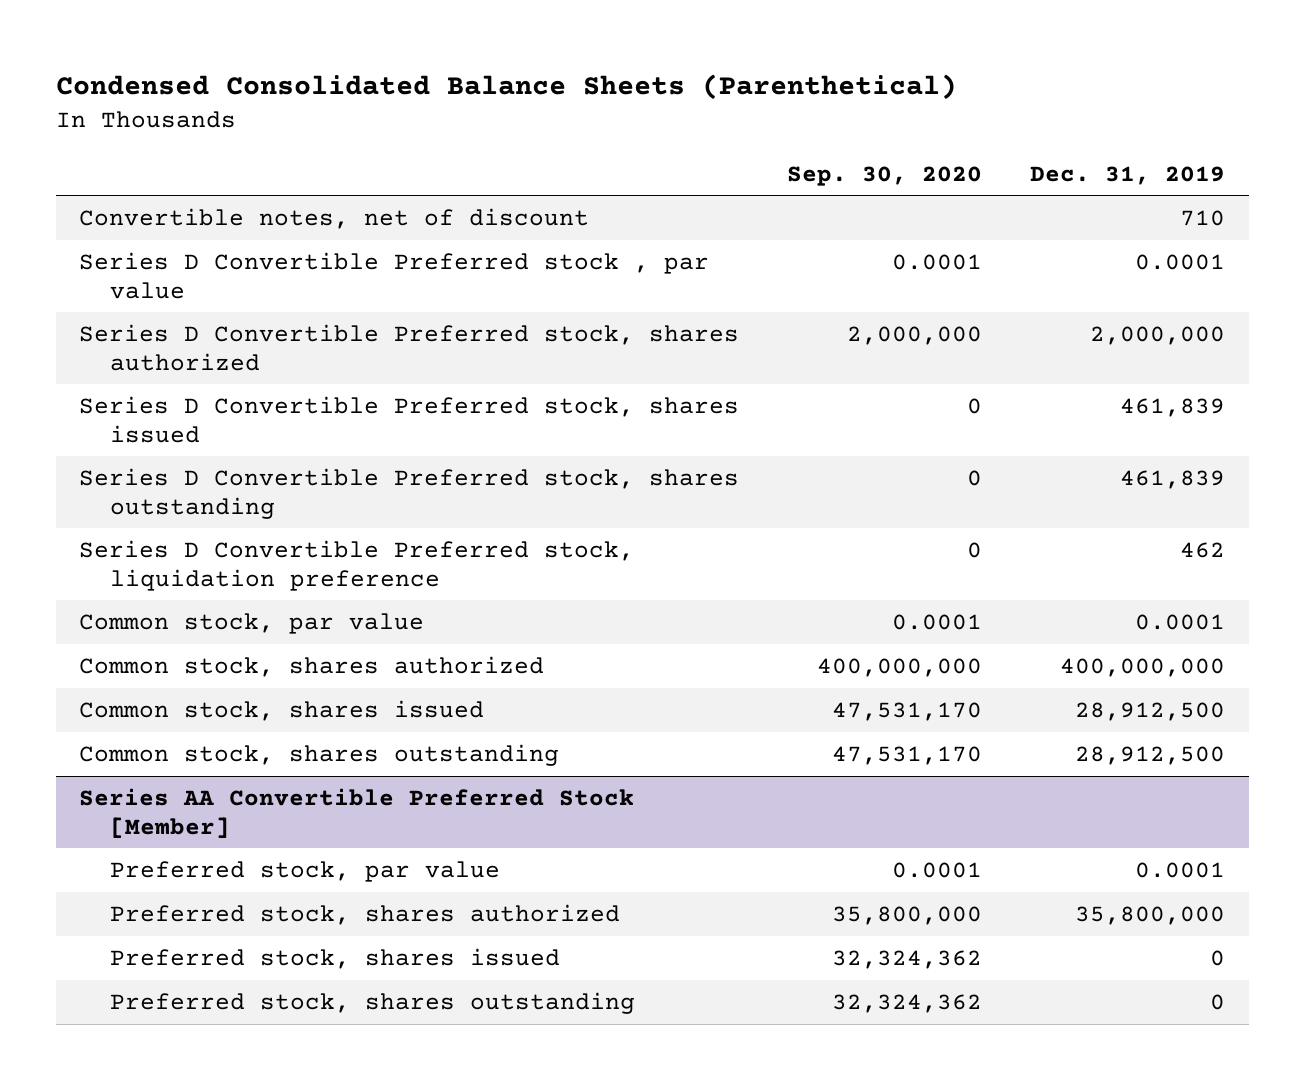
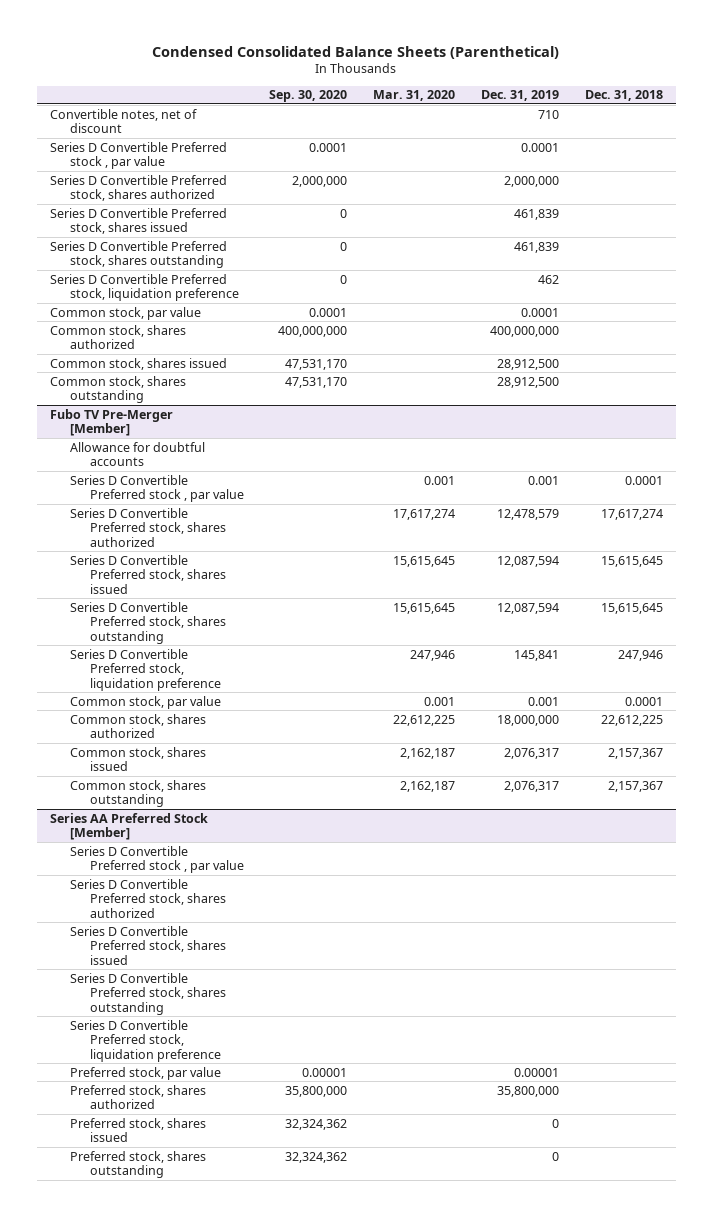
none -> [373,90,456,102] Mar. 31, 2020
none -> [584,90,663,102] Dec. 31, 2018
none -> [50,408,174,437] Fubo TV Pre-Merger [Member]
none -> [69,441,205,467] Allowance for doubtful accounts
none -> [69,474,244,503] Series D Convertible Preferred stock , par value
none -> [69,507,226,547] Series D Convertible Preferred stock, shares authorized
none -> [69,554,226,594] Series D Convertible Preferred stock, shares issued
none -> [69,601,226,644] Series D Convertible Preferred stock, shares outstanding
none -> [69,648,221,691] Series D Convertible Preferred stock, liquidation preference
none -> [69,695,221,709] Common stock, par value
none -> [69,713,206,739] Common stock, shares authorized
none -> [69,746,206,772] Common stock, shares issued
none -> [69,779,206,808] Common stock, shares outstanding
[79,788,635,838] Series AA Convertible Preferred Stock [Member] -> [50,812,209,841] Series AA Preferred Stock [Member]
none -> [69,845,244,874] Series D Convertible Preferred stock , par value
none -> [69,878,226,918] Series D Convertible Preferred stock, shares authorized
none -> [69,925,226,965] Series D Convertible Preferred stock, shares issued
none -> [69,972,226,1015] Series D Convertible Preferred stock, shares outstanding
none -> [69,1019,221,1062] Series D Convertible Preferred stock, liquidation preference
[892,862,983,879] 0.0001 -> [302,1067,348,1077] 0.00001
[1135,862,1226,879] 0.0001 -> [513,1067,559,1077] 0.00001

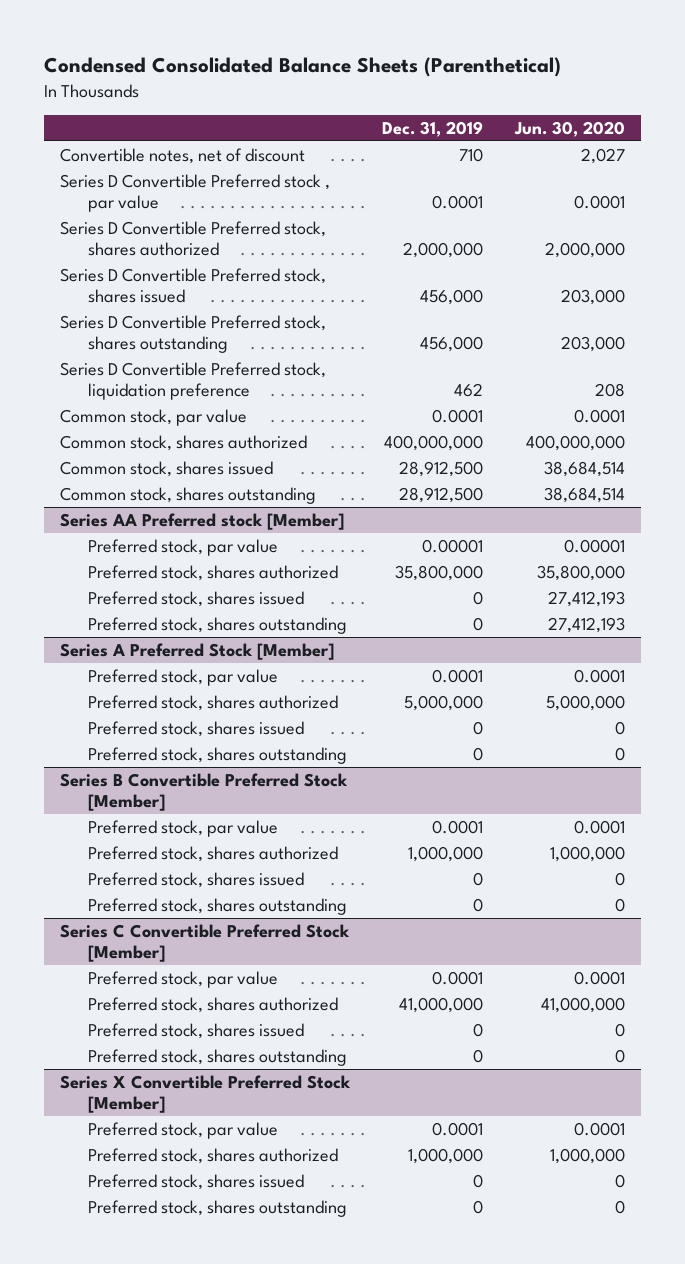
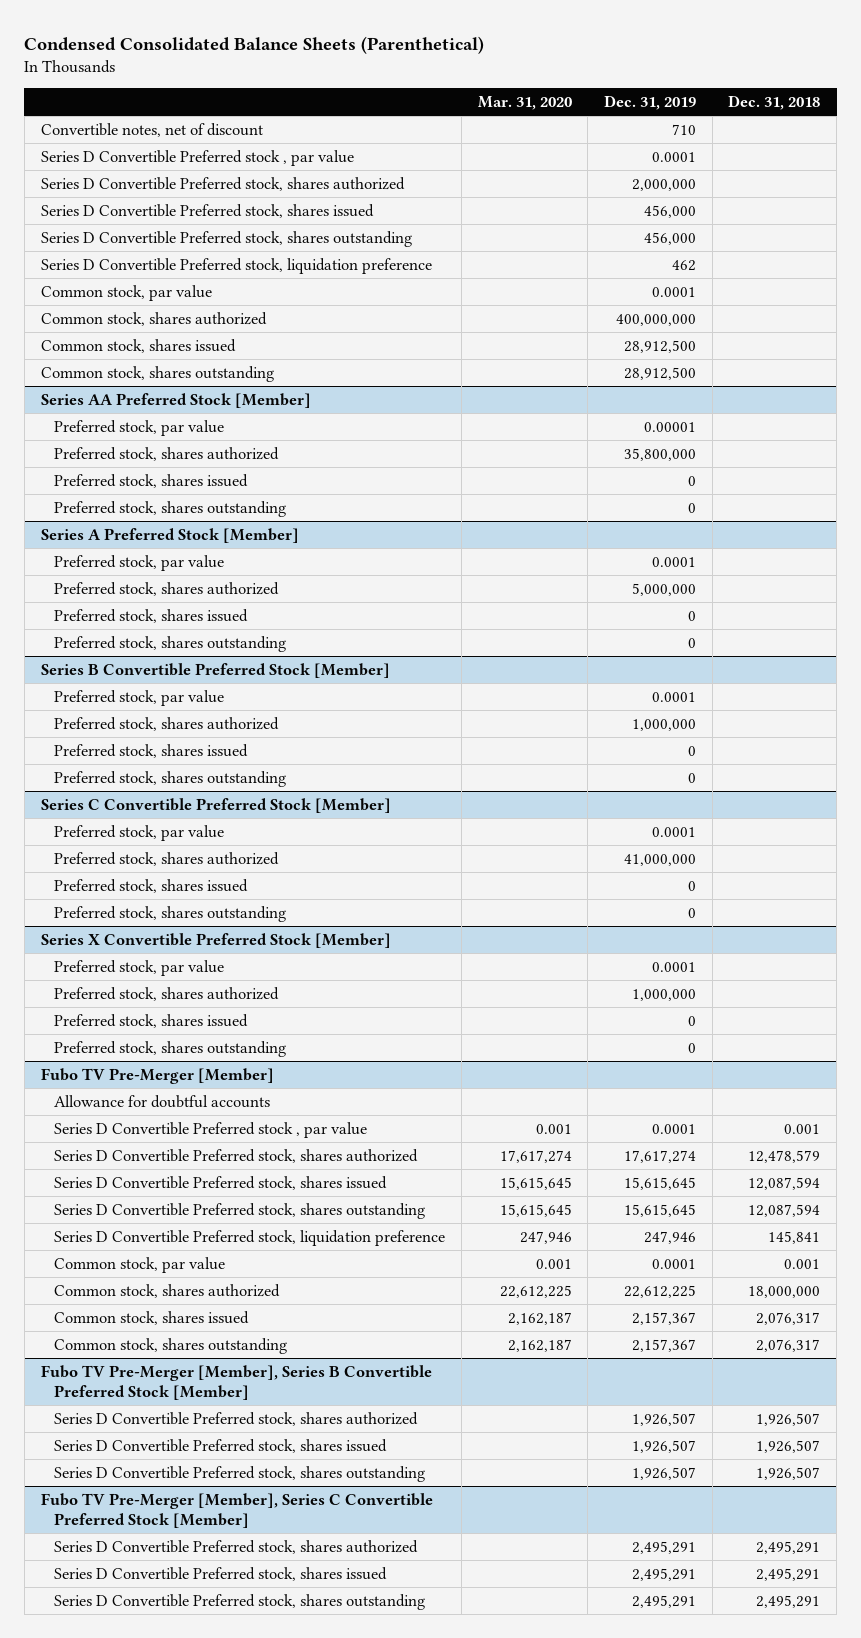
[513,121,625,138] Jun. 30, 2020 -> none
none -> [477,95,572,110] Mar. 31, 2020
none -> [728,94,821,110] Dec. 31, 2018
[60,512,345,530] Series AA Preferred stock [Member] -> [40,392,311,408] Series AA Preferred Stock [Member]
none -> [40,1067,274,1084] Fubo TV Pre-Merger [Member]
none -> [54,1094,271,1108] Allowance for doubtful accounts
none -> [54,1121,368,1138] Series D Convertible Preferred stock , par value
none -> [54,1148,419,1163] Series D Convertible Preferred stock, shares authorized
none -> [54,1175,388,1190] Series D Convertible Preferred stock, shares issued
none -> [54,1202,426,1219] Series D Convertible Preferred stock, shares outstanding
none -> [54,1229,446,1246] Series D Convertible Preferred stock, liquidation preference
none -> [54,1256,226,1273] Common stock, par value
none -> [54,1283,281,1298] Common stock, shares authorized
none -> [54,1310,250,1325] Common stock, shares issued
none -> [54,1337,288,1354] Common stock, shares outstanding
none -> [40,1364,432,1400] Fubo TV Pre-Merger [Member], Series B Convertible Preferred Stock [Member]
none -> [54,1411,419,1426] Series D Convertible Preferred stock, shares authorized
none -> [54,1438,388,1453] Series D Convertible Preferred stock, shares issued
none -> [54,1465,426,1482] Series D Convertible Preferred stock, shares outstanding
none -> [40,1492,433,1528] Fubo TV Pre-Merger [Member], Series C Convertible Preferred Stock [Member]
none -> [54,1539,419,1554] Series D Convertible Preferred stock, shares authorized
none -> [54,1566,388,1581] Series D Convertible Preferred stock, shares issued
none -> [54,1593,426,1610] Series D Convertible Preferred stock, shares outstanding

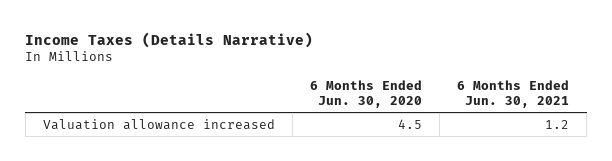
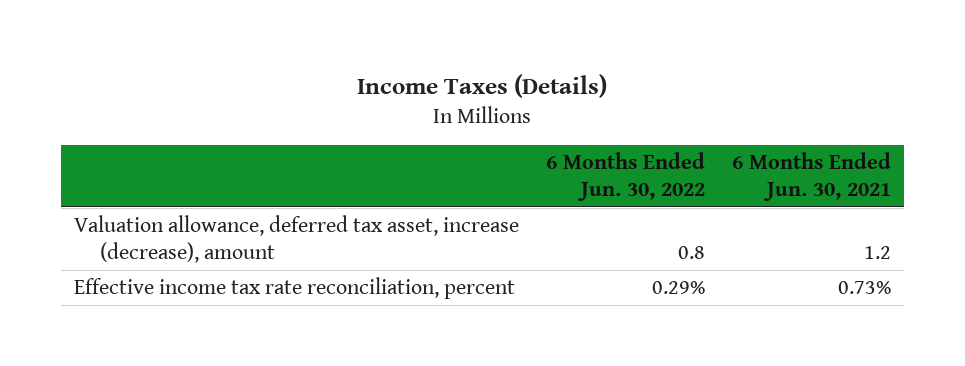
[25,31,314,48] Income Taxes (Details Narrative) -> [357,74,608,99] Income Taxes (Details)
[310,79,423,109] 6 Months Ended Jun. 30, 2020 -> none
none -> [545,151,705,201] 6 Months Ended Jun. 30, 2022
[43,118,276,130] Valuation allowance increased -> [74,215,520,264] Valuation allowance, deferred tax asset, increase (decrease), amount
none -> [74,277,516,300] Effective income tax rate reconciliation, percent

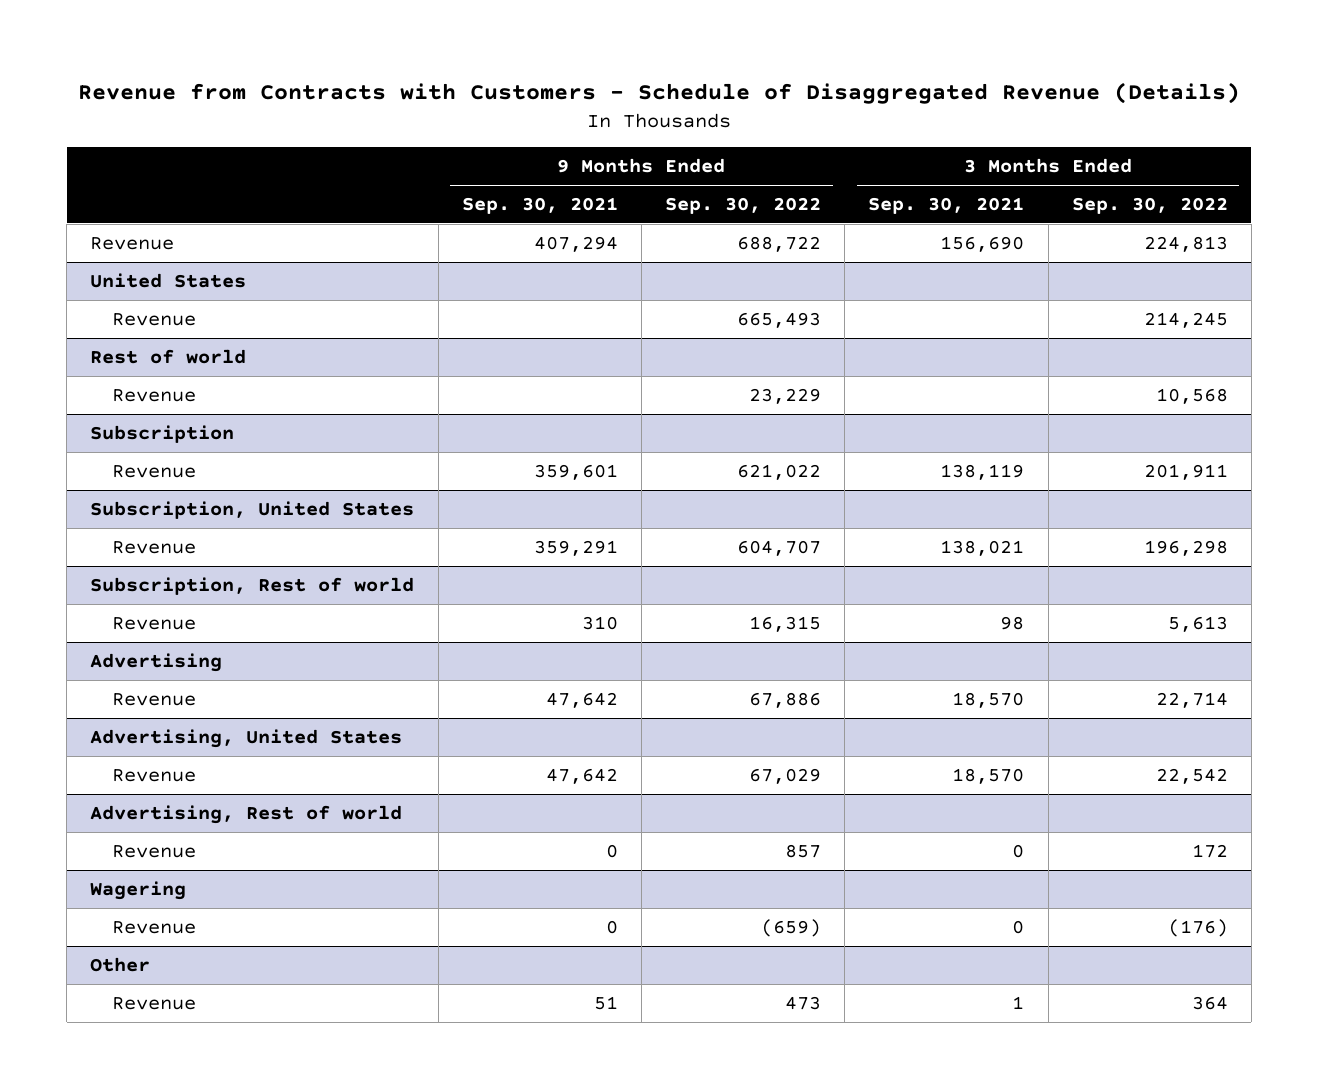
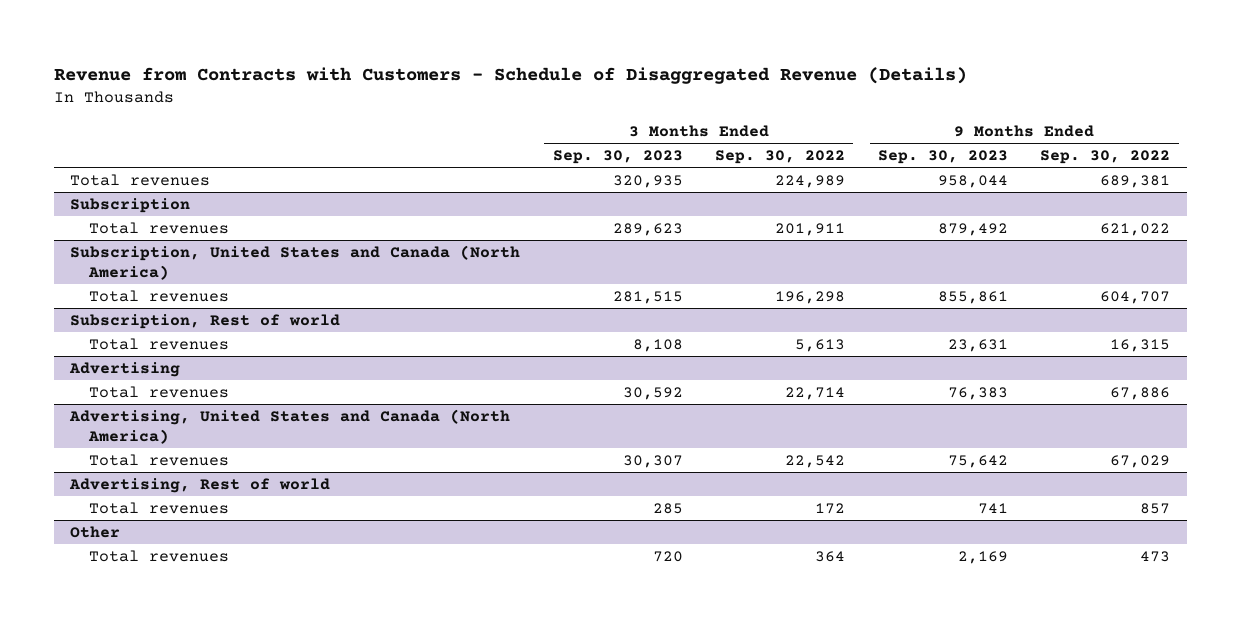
[461,197,618,215] Sep. 30, 2021 -> none
[868,197,1025,215] Sep. 30, 2021 -> none
none -> [552,150,683,165] Sep. 30, 2023
none -> [877,150,1008,165] Sep. 30, 2023
[90,236,175,250] Revenue -> none
[90,272,247,288] United States -> none
[111,312,196,326] Revenue -> none
[90,348,247,364] Rest of world -> none
[111,388,196,402] Revenue -> none
none -> [69,173,210,186] Total revenues
[90,500,415,519] Subscription, United States -> none
[111,464,196,478] Revenue -> [88,221,229,234] Total revenues
none -> [69,244,520,280] Subscription, United States and Canada (North America)
[111,540,196,554] Revenue -> [88,289,229,302] Total revenues
[111,616,196,630] Revenue -> [88,337,229,350] Total revenues
[90,728,403,748] Advertising, United States -> none
[111,692,196,706] Revenue -> [88,385,229,398] Total revenues
none -> [68,408,510,444] Advertising, United States and Canada (North America)
[111,768,196,782] Revenue -> [88,453,229,466] Total revenues
[90,880,187,900] Wagering -> none
[111,920,196,934] Revenue -> none
[111,844,196,858] Revenue -> [88,501,229,514] Total revenues
[111,996,196,1010] Revenue -> [88,549,229,562] Total revenues

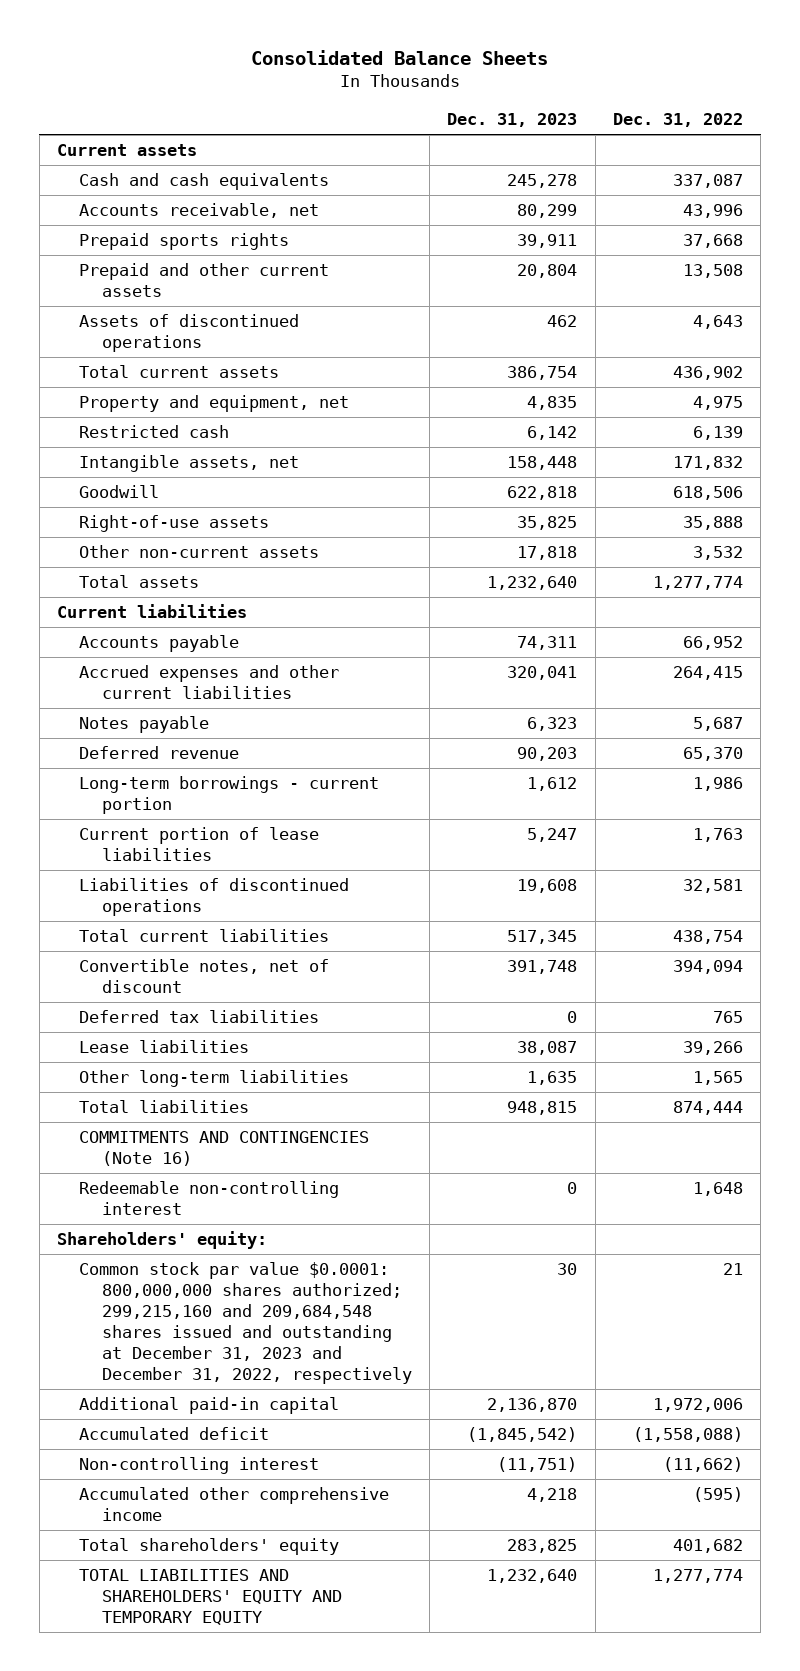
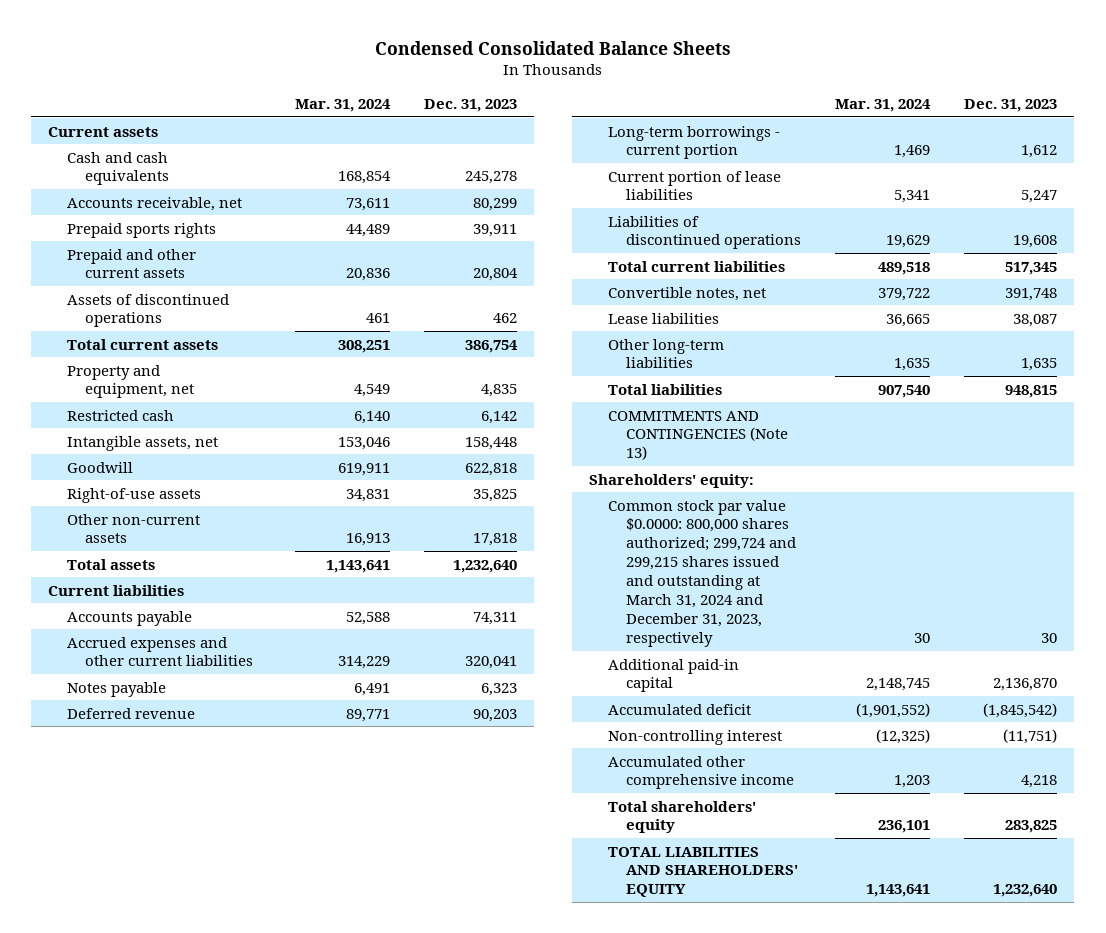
[250,49,548,65] Consolidated Balance Sheets -> [374,40,731,55] Condensed Consolidated Balance Sheets
[612,113,743,128] Dec. 31, 2022 -> none
none -> [294,99,391,113] Mar. 31, 2024
[79,1010,320,1024] Deferred tax liabilities -> none
[79,959,330,994] Convertible notes, net of discount -> [607,286,766,301] Convertible notes, net
[79,1181,340,1216] Redeemable non-controlling interest -> none
[79,1131,370,1167] COMMITMENTS AND CONTINGENCIES (Note 16) -> [607,410,788,461] COMMITMENTS AND CONTINGENCIES (Note 13)
[79,1262,412,1385] Common stock par value $0.0001: 800,000,000 shares authorized; 299,215,160 and 209,684,548 shares issued and outstanding at December 31, 2023 and December 31, 2022, respectively -> [607,499,796,647] Common stock par value $0.0000: 800,000 shares authorized; 299,724 and 299,215 shares issued and outstanding at March 31, 2024 and December 31, 2023, respectively
[79,1569,342,1626] TOTAL LIABILITIES AND SHAREHOLDERS' EQUITY AND TEMPORARY EQUITY -> [607,846,798,898] TOTAL LIABILITIES AND SHAREHOLDERS' EQUITY

